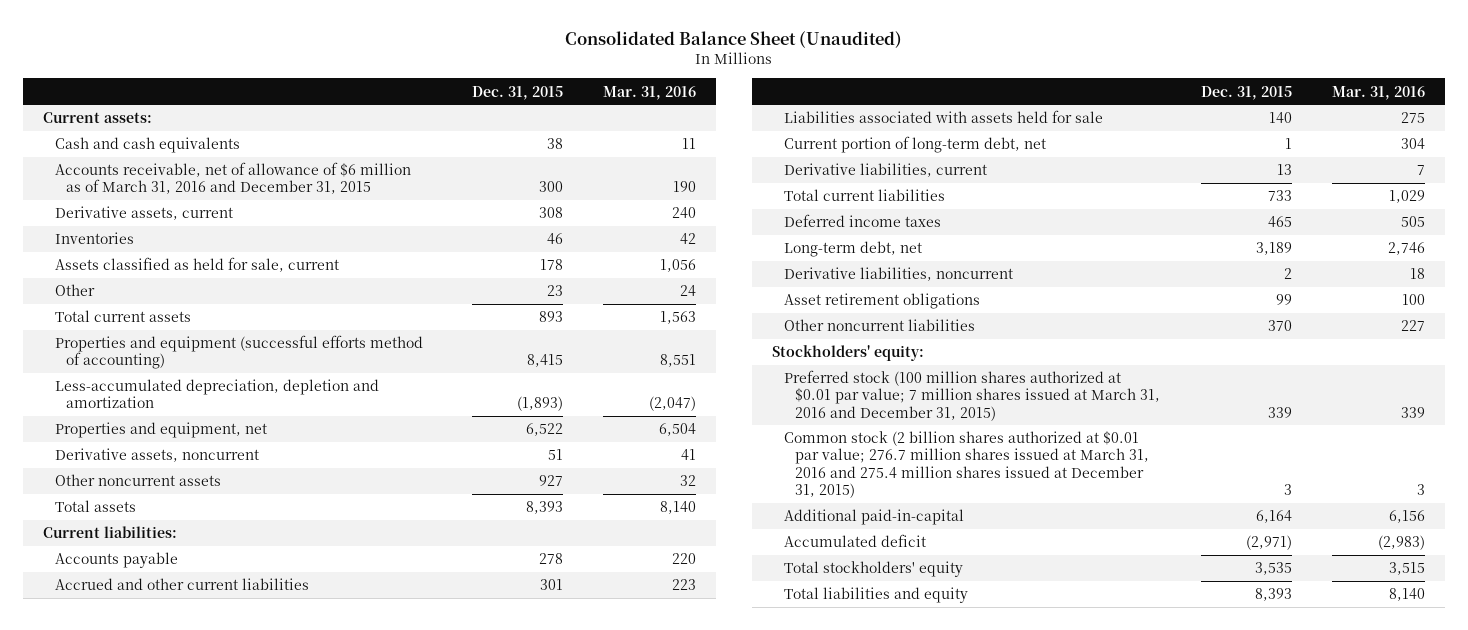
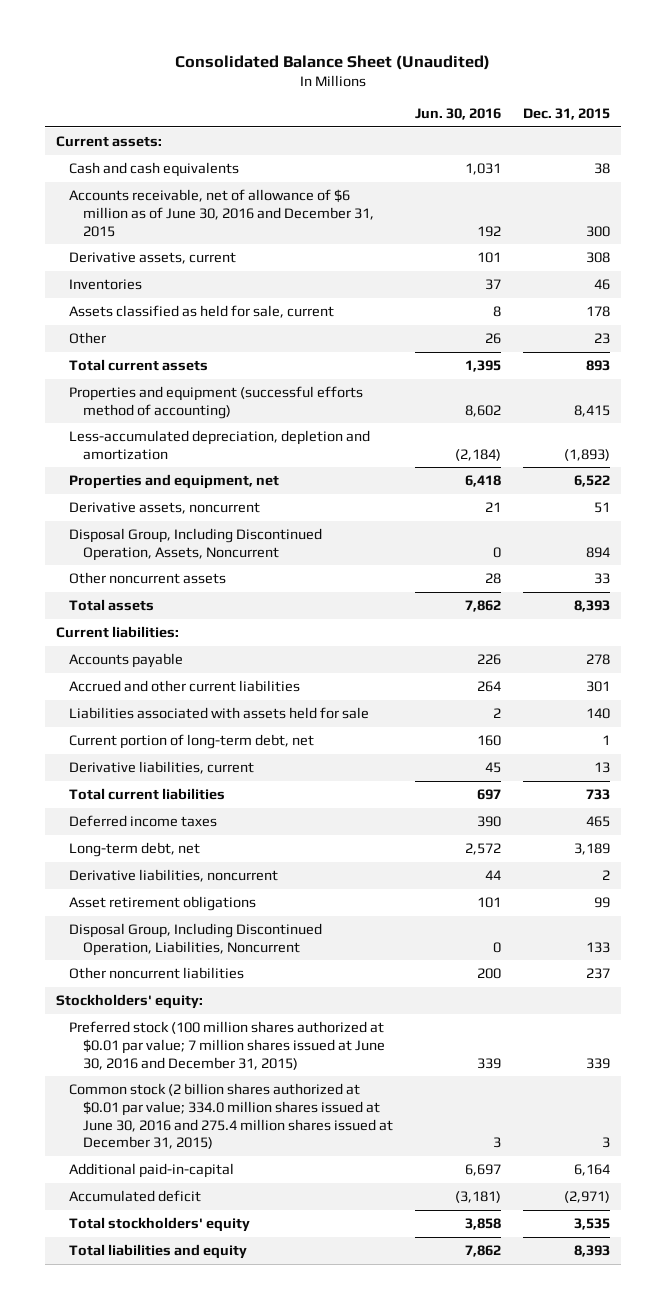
[602,85,696,100] Mar. 31, 2016 -> none
none -> [415,108,502,121] Jun. 30, 2016
[54,162,411,195] Accounts receivable, net of allowance of $6 million as of March 31, 2016 and December 31, 2015 -> [69,188,375,237] Accounts receivable, net of allowance of $6 million as of June 30, 2016 and December 31, 2015
none -> [69,527,323,561] Disposal Group, Including Discontinued Operation, Assets, Noncurrent
[538,475,563,487] 927 -> [594,572,611,584] 33
none -> [69,922,323,956] Disposal Group, Including Discontinued Operation, Liabilities, Noncurrent
[1267,320,1292,332] 370 -> [586,967,611,979] 237
[783,370,1161,421] Preferred stock (100 million shares authorized at $0.01 par value; 7 million shares issued at March 31, 2016 and December 31, 2015) -> [69,1020,386,1070] Preferred stock (100 million shares authorized at $0.01 par value; 7 million shares issued at June 30, 2016 and December 31, 2015)
[783,431,1150,498] Common stock (2 billion shares authorized at $0.01 par value; 276.7 million shares issued at March 31, 2016 and 275.4 million shares issued at December 31, 2015) -> [69,1082,394,1150] Common stock (2 billion shares authorized at $0.01 par value; 334.0 million shares issued at June 30, 2016 and 275.4 million shares issued at December 31, 2015)

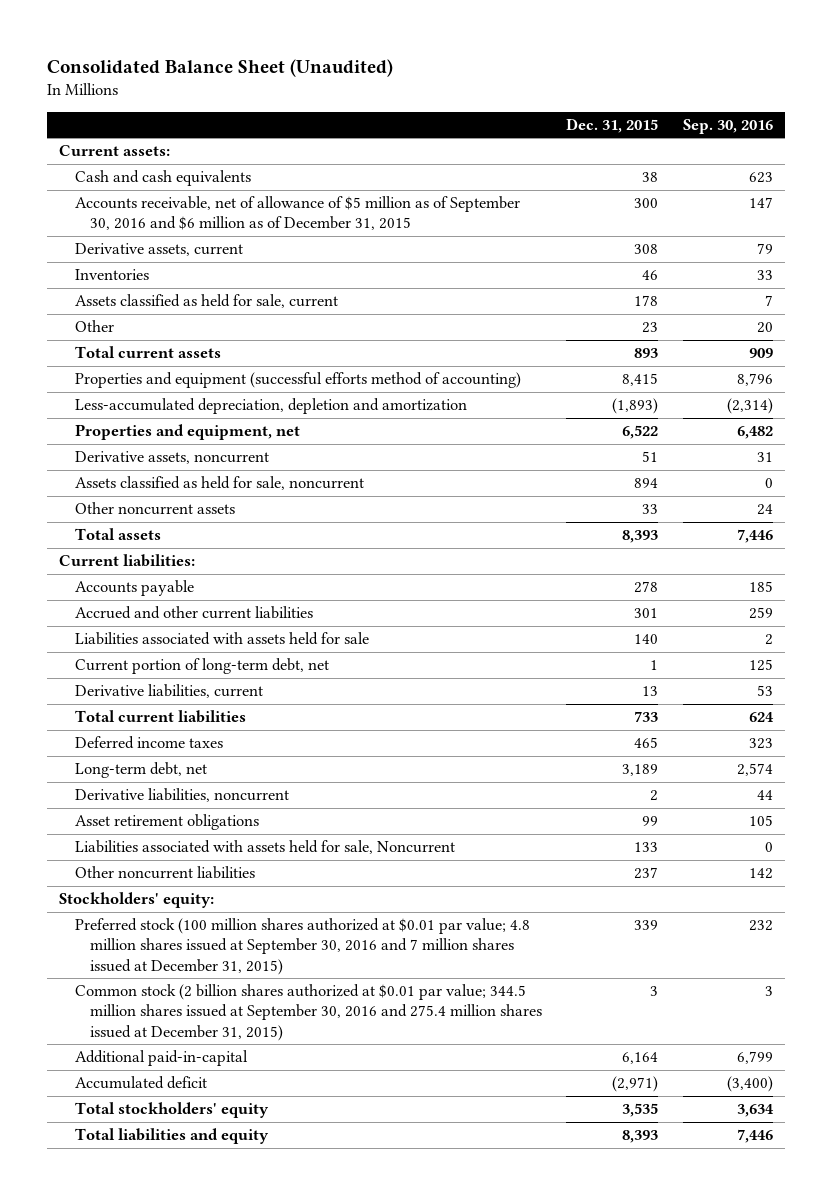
[415,108,502,121] Jun. 30, 2016 -> none
none -> [682,118,773,134] Sep. 30, 2016
[69,188,375,237] Accounts receivable, net of allowance of $6 million as of June 30, 2016 and December 31, 2015 -> [74,196,520,231] Accounts receivable, net of allowance of $5 million as of September 30, 2016 and $6 million as of December 31, 2015
[69,527,323,561] Disposal Group, Including Discontinued Operation, Assets, Noncurrent -> [74,476,364,491] Assets classified as held for sale, noncurrent
[69,922,323,956] Disposal Group, Including Discontinued Operation, Liabilities, Noncurrent -> [74,840,455,855] Liabilities associated with assets held for sale, Noncurrent
[69,1020,386,1070] Preferred stock (100 million shares authorized at $0.01 par value; 7 million shares issued at June 30, 2016 and December 31, 2015) -> [74,918,530,975] Preferred stock (100 million shares authorized at $0.01 par value; 4.8 million shares issued at September 30, 2016 and 7 million shares issued at December 31, 2015)
[69,1082,394,1150] Common stock (2 billion shares authorized at $0.01 par value; 334.0 million shares issued at June 30, 2016 and 275.4 million shares issued at December 31, 2015) -> [74,984,543,1041] Common stock (2 billion shares authorized at $0.01 par value; 344.5 million shares issued at September 30, 2016 and 275.4 million shares issued at December 31, 2015)

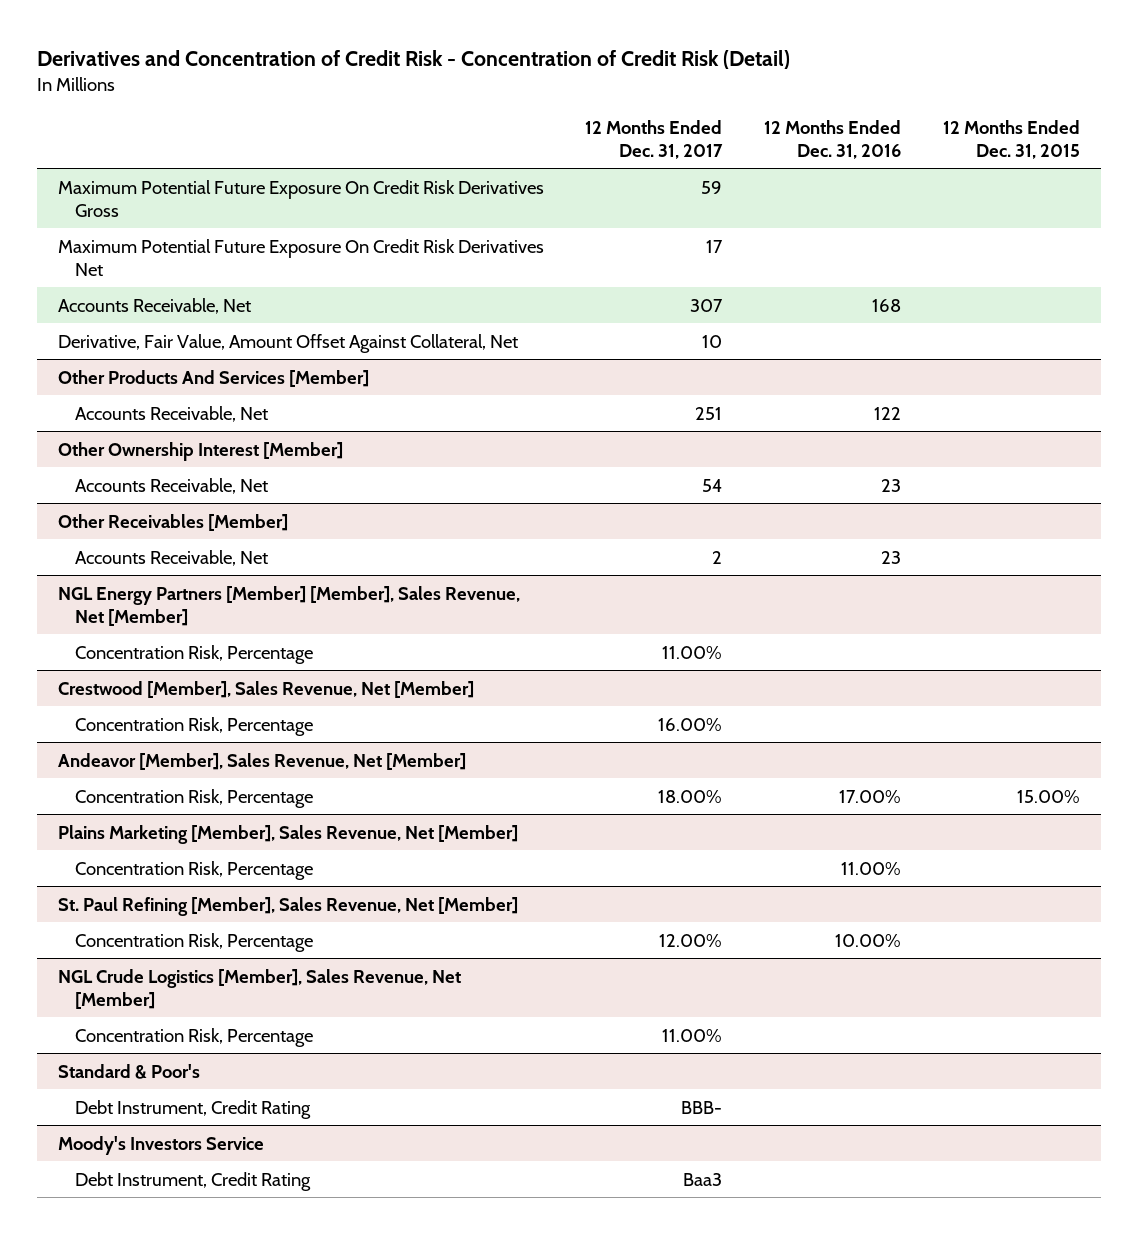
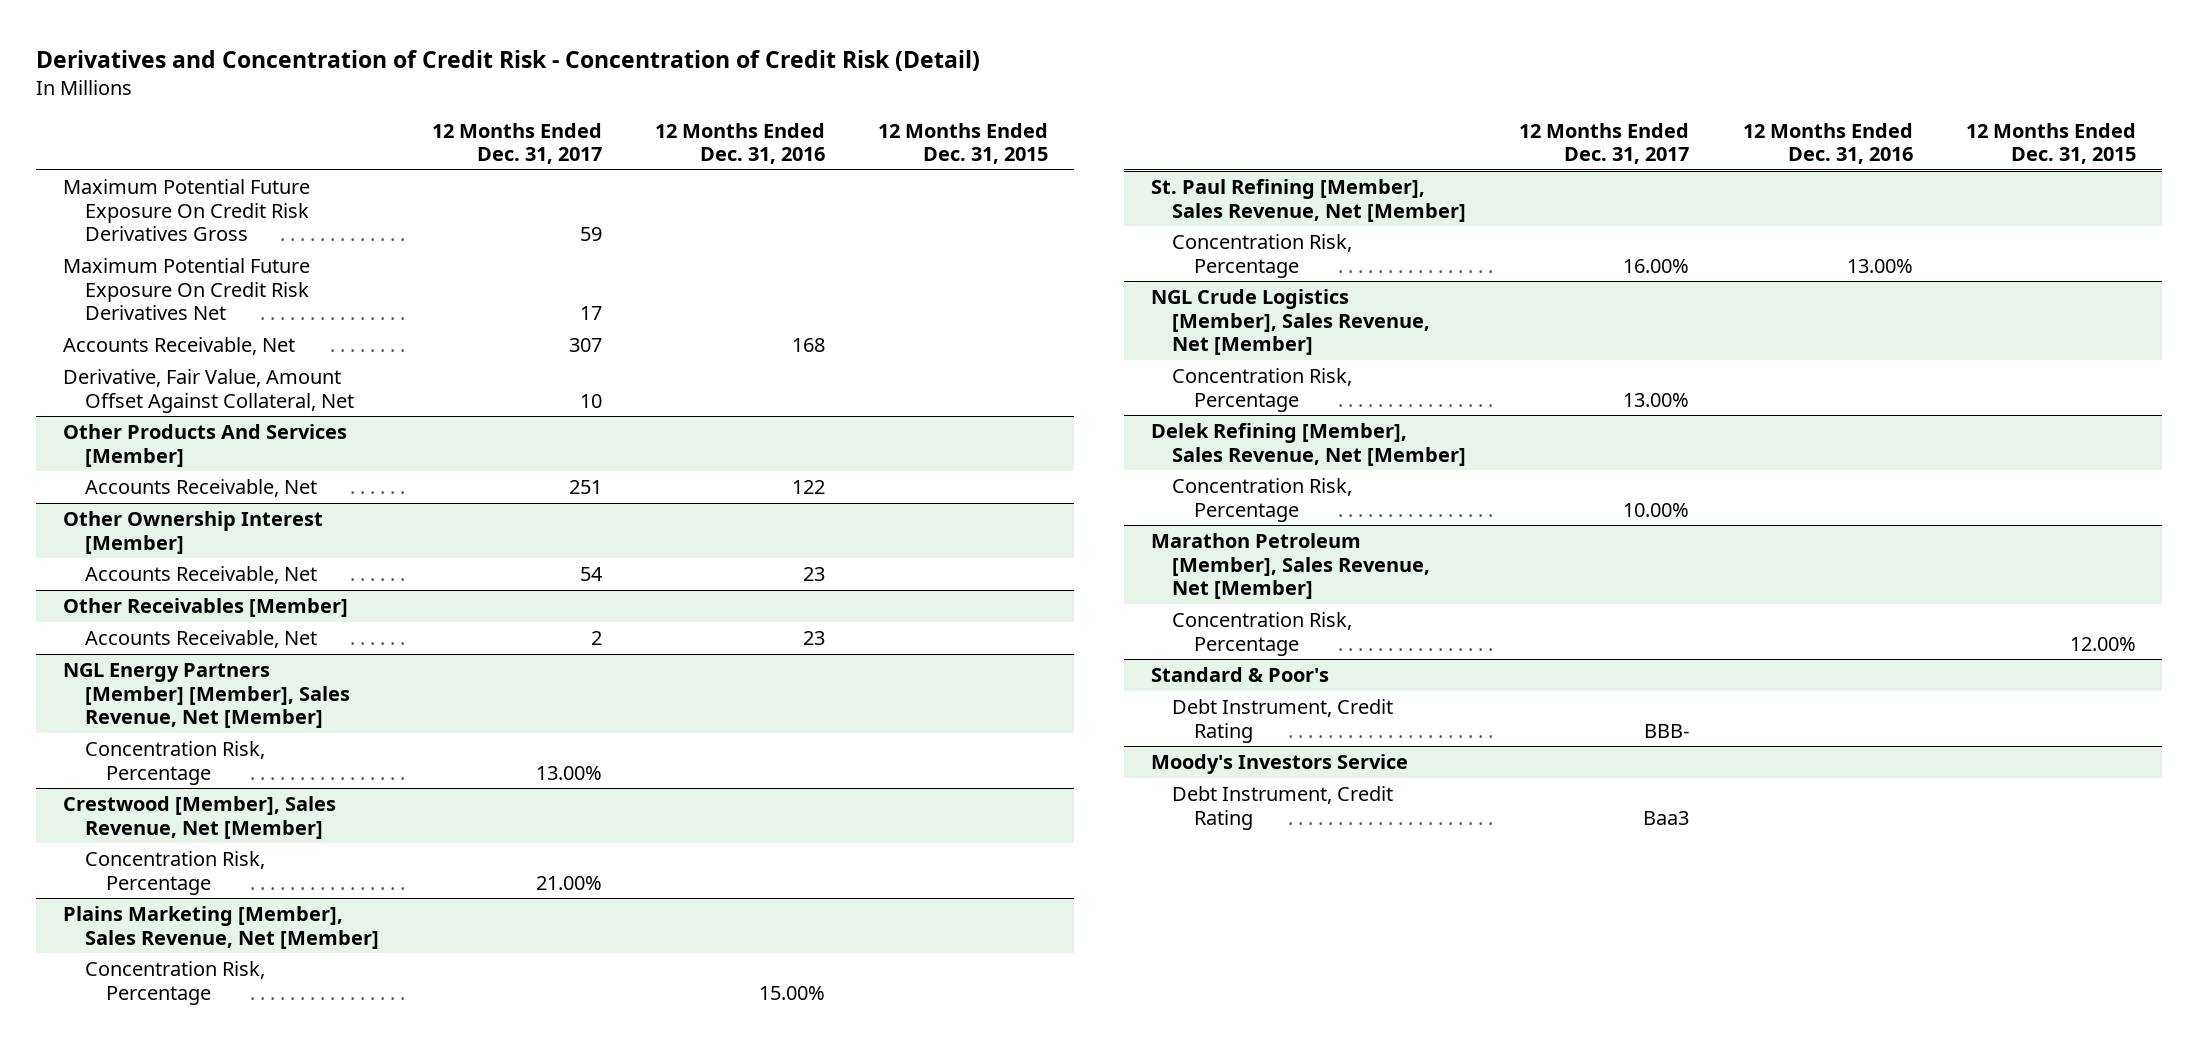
[662,645,723,659] 11.00% -> [535,765,602,780] 13.00%
[57,752,466,770] Andeavor [Member], Sales Revenue, Net [Member] -> none
[75,788,314,808] Concentration Risk, Percentage -> none
[658,717,723,731] 16.00% -> [535,875,602,890] 21.00%
[841,861,902,875] 11.00% -> [758,985,825,1000] 15.00%
[659,933,723,947] 12.00% -> [1623,258,1690,273] 16.00%
[835,933,902,947] 10.00% -> [1846,258,1913,273] 13.00%
[662,1028,723,1042] 11.00% -> [1623,392,1690,407] 13.00%
none -> [1150,422,1467,466] Delek Refining [Member], Sales Revenue, Net [Member]
none -> [1172,477,1353,522] Concentration Risk, Percentage
none -> [1150,532,1431,600] Marathon Petroleum [Member], Sales Revenue, Net [Member]
none -> [1172,611,1353,656] Concentration Risk, Percentage

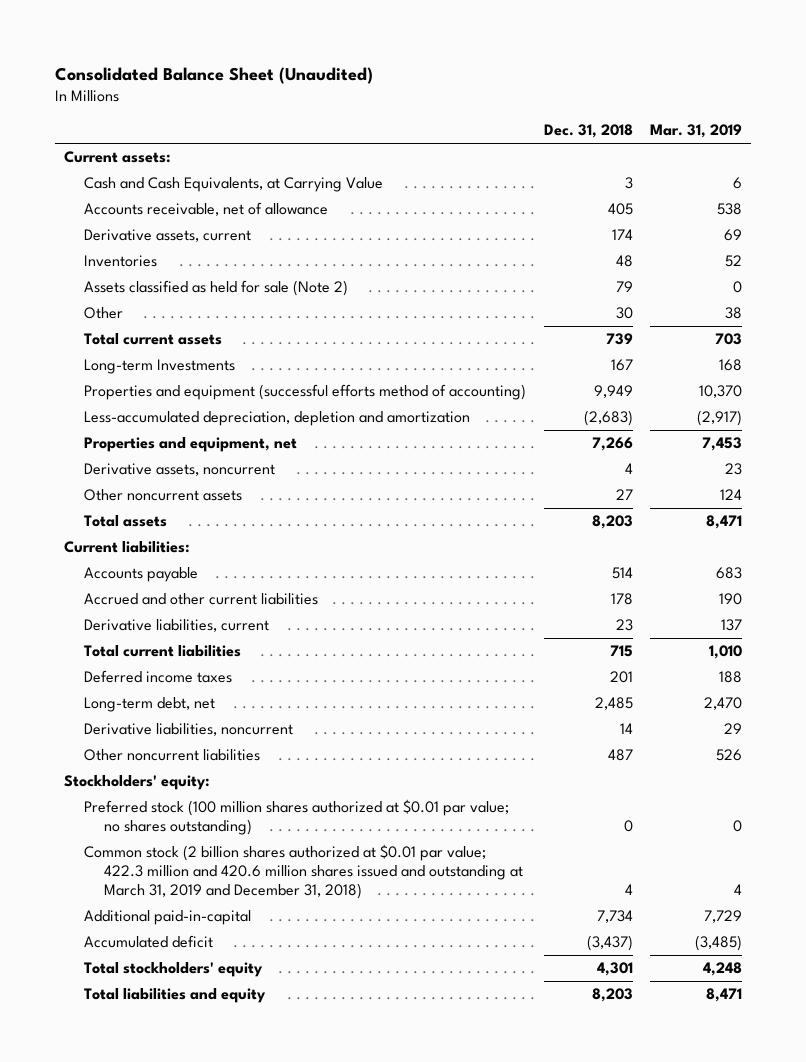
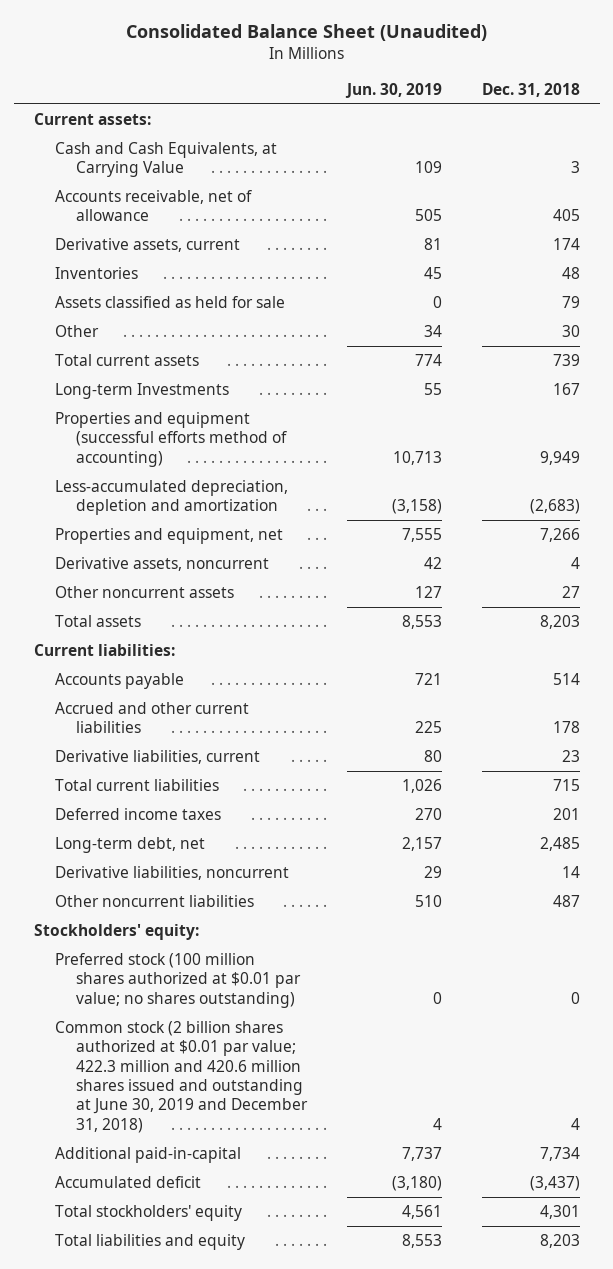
[650,124,743,139] Mar. 31, 2019 -> none
none -> [345,82,443,98] Jun. 30, 2019
[84,280,349,297] Assets classified as held for sale (Note 2) -> [54,296,285,309] Assets classified as held for sale
[84,844,524,900] Common stock (2 billion shares authorized at $0.01 par value; 422.3 million and 420.6 million shares issued and outstanding at March 31, 2019 and December 31, 2018) -> [54,1021,309,1133] Common stock (2 billion shares authorized at $0.01 par value; 422.3 million and 420.6 million shares issued and outstanding at June 30, 2019 and December 31, 2018)

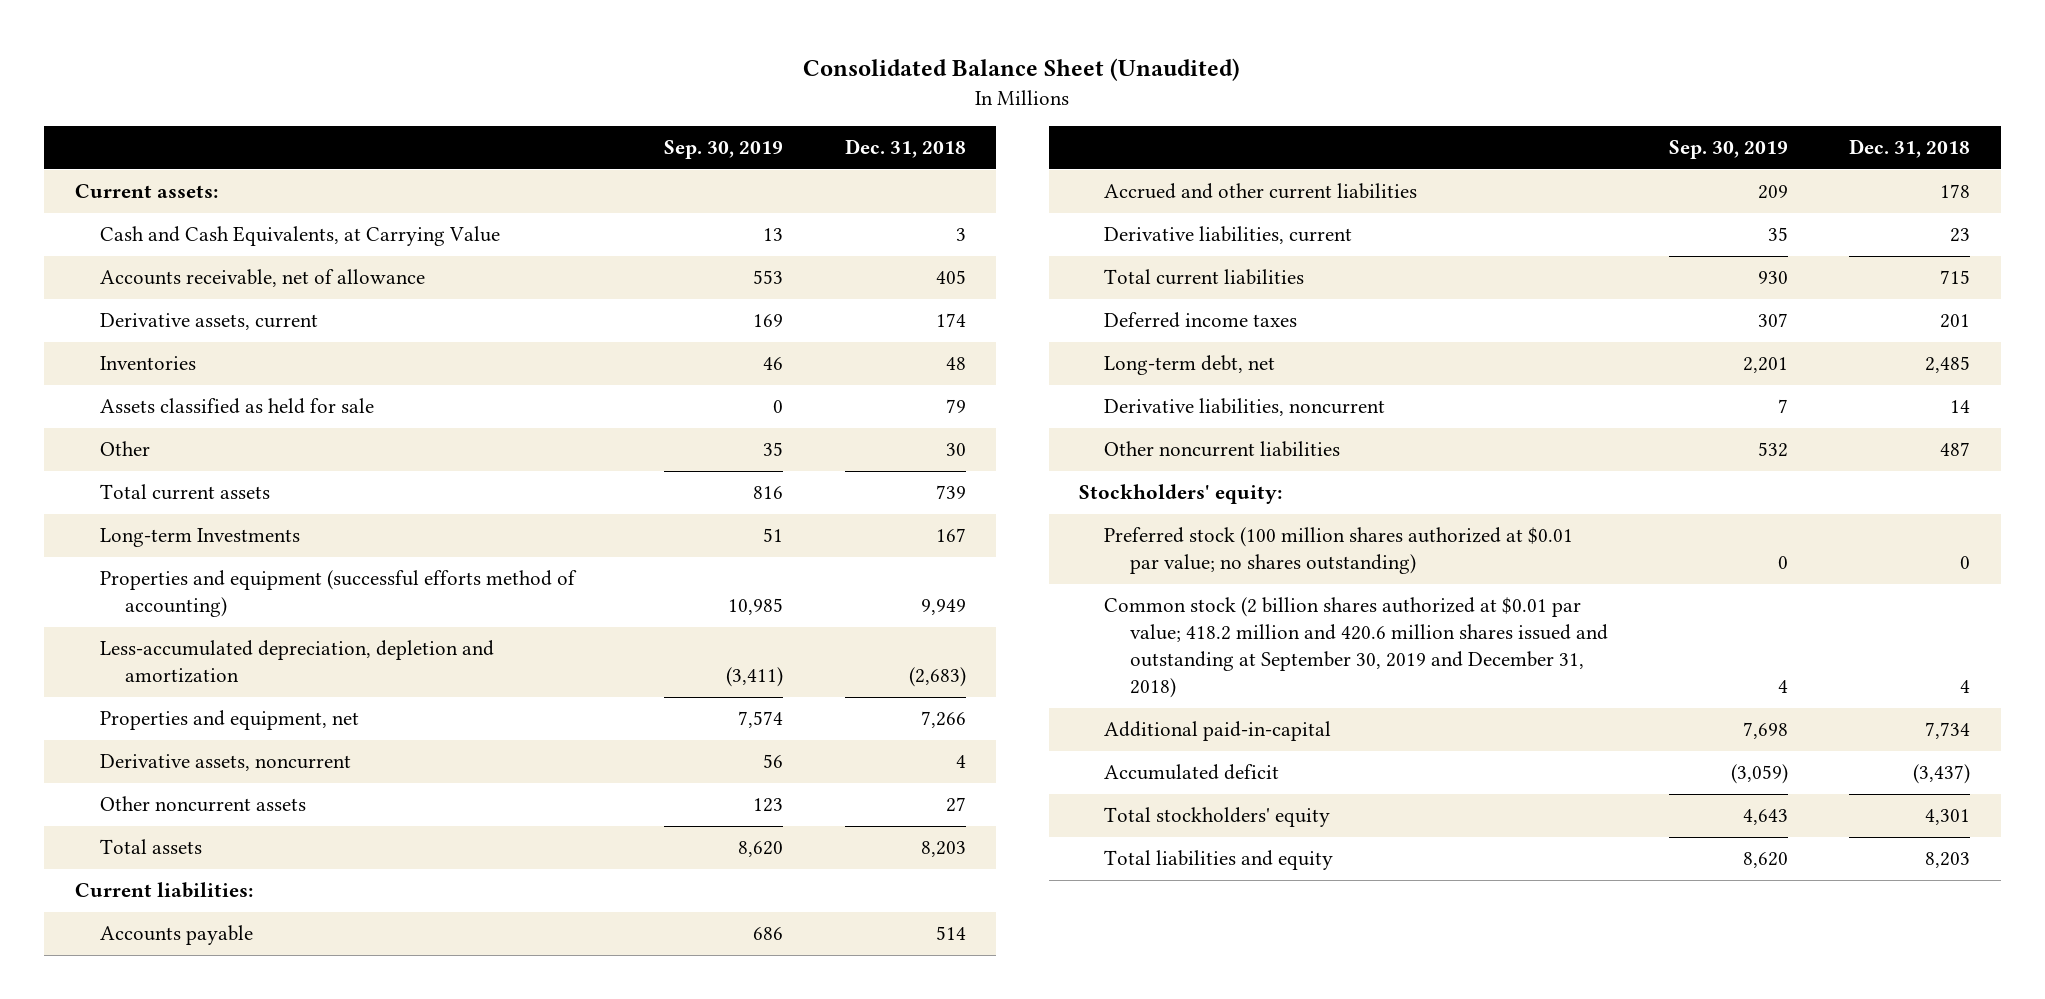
[345,82,443,98] Jun. 30, 2019 -> none
none -> [664,139,784,159] Sep. 30, 2019
[54,1021,309,1133] Common stock (2 billion shares authorized at $0.01 par value; 422.3 million and 420.6 million shares issued and outstanding at June 30, 2019 and December 31, 2018) -> [1104,597,1608,699] Common stock (2 billion shares authorized at $0.01 par value; 418.2 million and 420.6 million shares issued and outstanding at September 30, 2019 and December 31, 2018)

